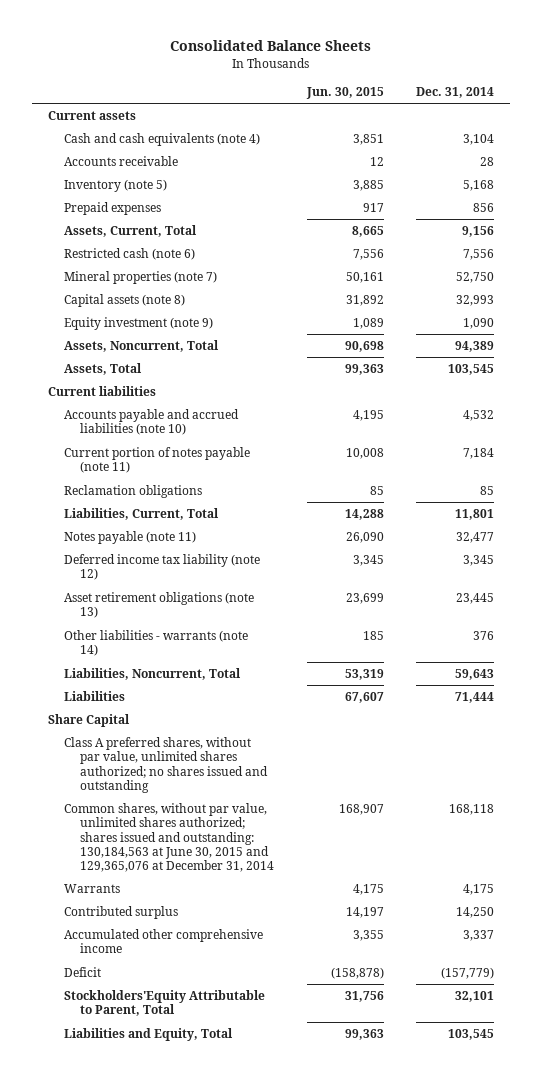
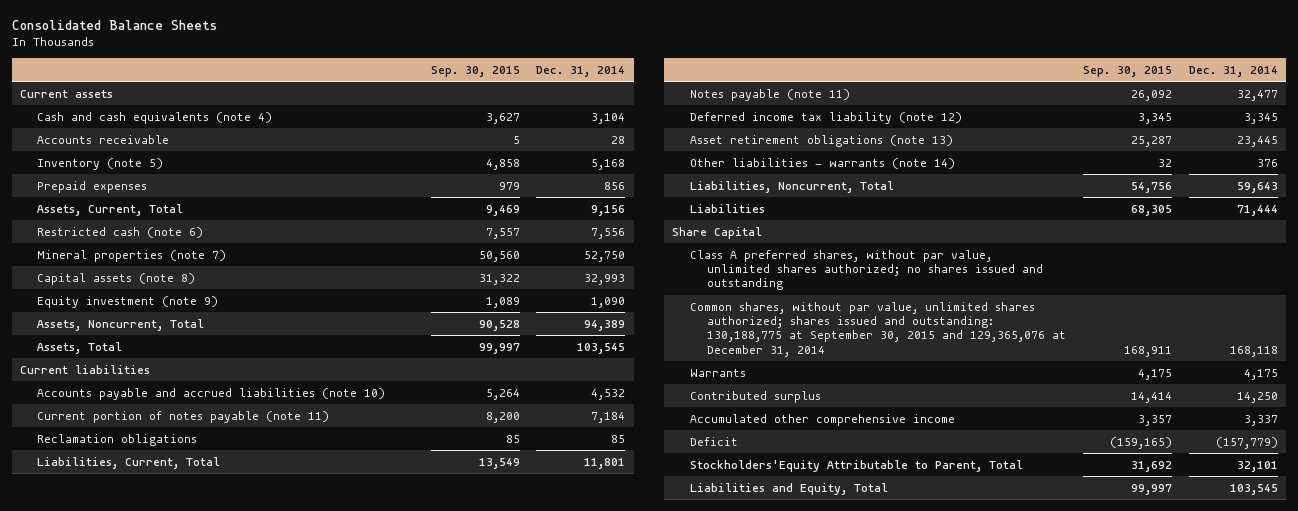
[305,86,384,99] Jun. 30, 2015 -> none
none -> [430,65,520,77] Sep. 30, 2015
[64,803,275,873] Common shares, without par value, unlimited shares authorized; shares issued and outstanding: 130,184,563 at June 30, 2015 and 129,365,076 at December 31, 2014 -> [689,301,1066,357] Common shares, without par value, unlimited shares authorized; shares issued and outstanding: 130,188,775 at September 30, 2015 and 129,365,076 at December 31, 2014

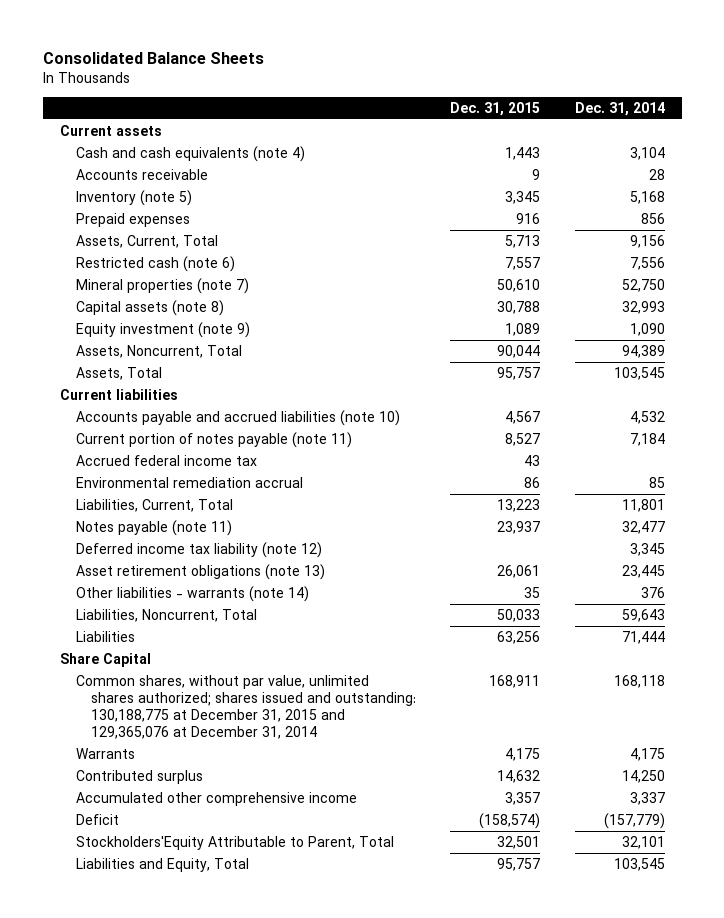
[430,65,520,77] Sep. 30, 2015 -> none
none -> [450,101,541,116] Dec. 31, 2015
none -> [75,454,257,466] Accrued federal income tax
[37,433,198,446] Reclamation obligations -> [75,476,303,488] Environmental remediation accrual
[689,249,1043,291] Class A preferred shares, without par value, unlimited shares authorized; no shares issued and outstanding -> none
[689,301,1066,357] Common shares, without par value, unlimited shares authorized; shares issued and outstanding: 130,188,775 at September 30, 2015 and 129,365,076 at December 31, 2014 -> [75,674,417,739] Common shares, without par value, unlimited shares authorized; shares issued and outstanding: 130,188,775 at December 31, 2015 and 129,365,076 at December 31, 2014

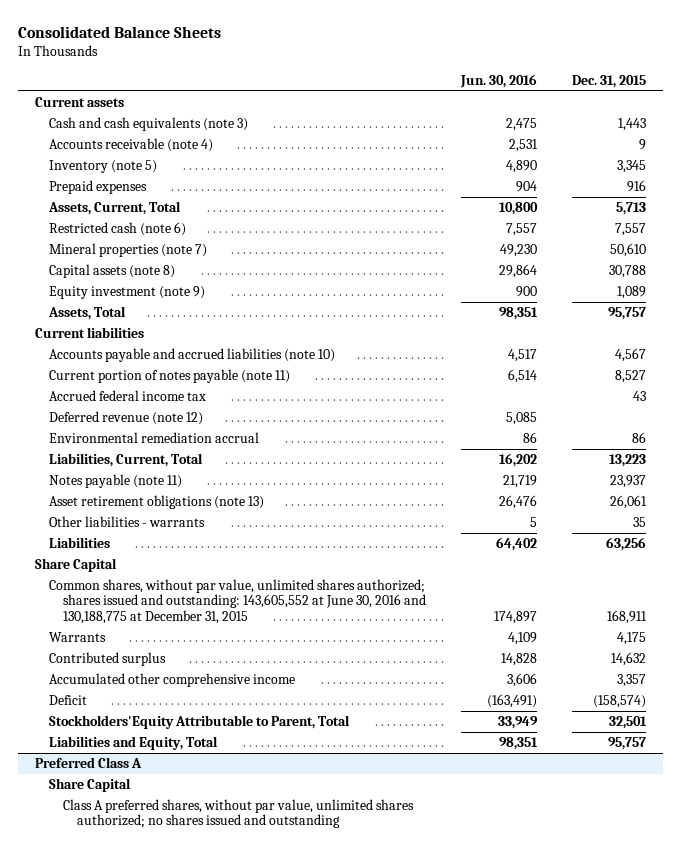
[574,101,665,116] Dec. 31, 2014 -> none
none -> [459,73,537,88] Jun. 30, 2016
[75,145,305,162] Cash and cash equivalents (note 4) -> [49,117,249,132] Cash and cash equivalents (note 3)
[75,168,208,180] Accounts receivable -> [49,138,214,153] Accounts receivable (note 4)
[75,344,242,358] Assets, Noncurrent, Total -> none
none -> [49,411,204,426] Deferred revenue (note 12)
[75,541,322,558] Deferred income tax liability (note 12) -> none
[75,608,257,622] Liabilities, Noncurrent, Total -> none
[75,585,309,602] Other liabilities - warrants (note 14) -> [49,516,206,528] Other liabilities - warrants
[75,674,417,739] Common shares, without par value, unlimited shares authorized; shares issued and outstanding: 130,188,775 at December 31, 2015 and 129,365,076 at December 31, 2014 -> [49,579,427,624] Common shares, without par value, unlimited shares authorized; shares issued and outstanding: 143,605,552 at June 30, 2016 and 130,188,775 at December 31, 2015
none -> [35,757,143,769] Preferred Class A
none -> [49,778,132,793] Share Capital
none -> [63,799,415,829] Class A preferred shares, without par value, unlimited shares authorized; no shares issued and outstanding

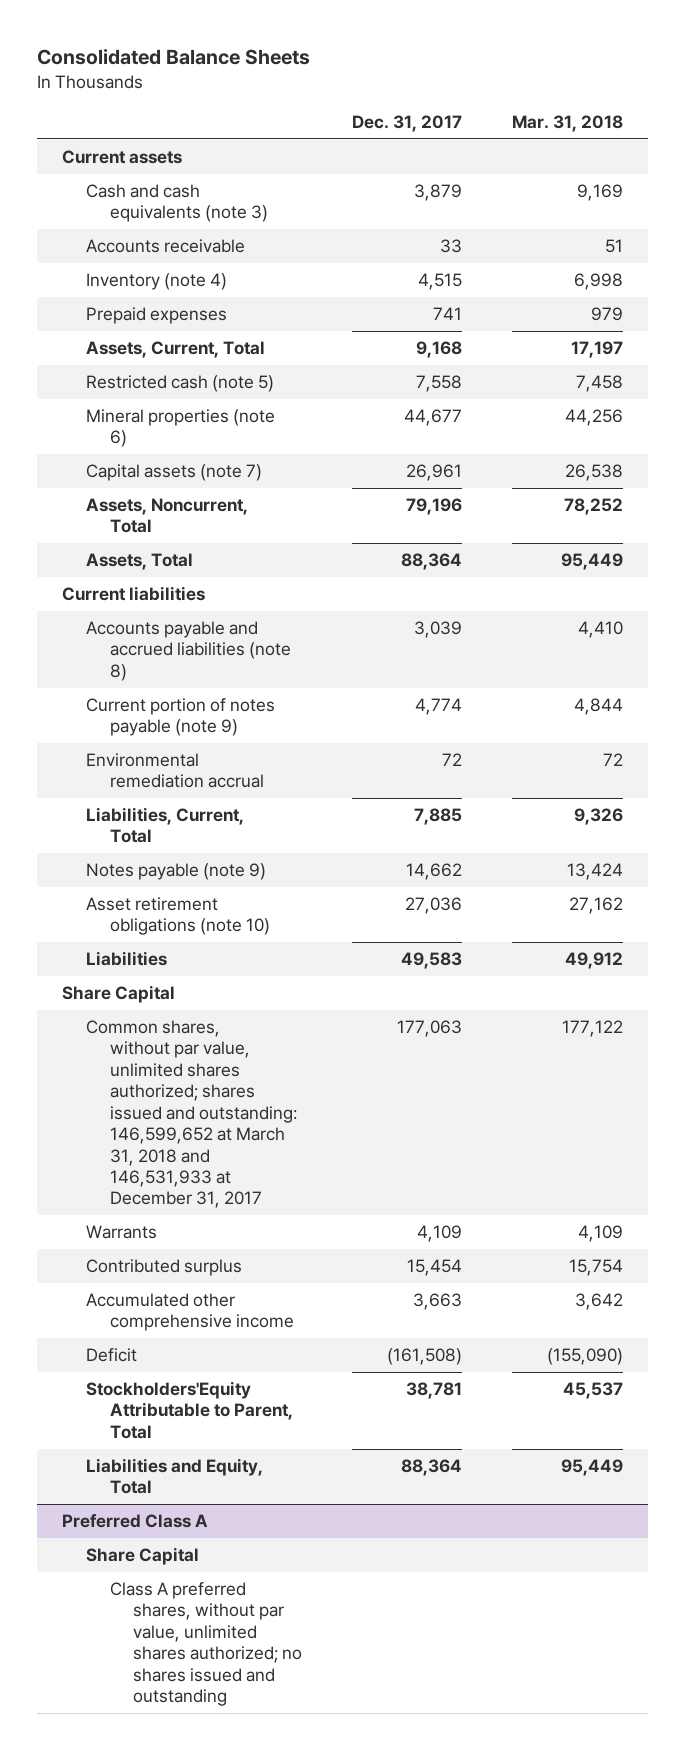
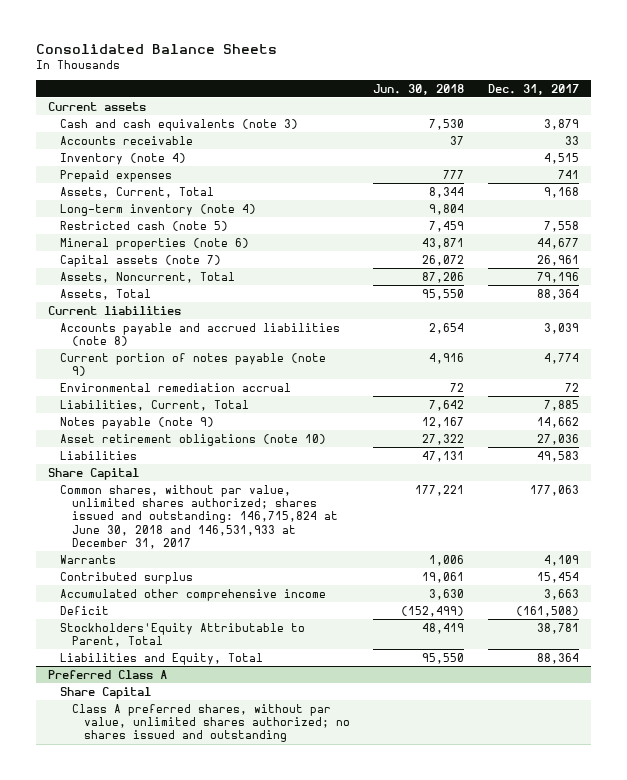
[512,115,624,133] Mar. 31, 2018 -> none
none -> [373,83,465,95] Jun. 30, 2018
none -> [59,203,256,216] Long-term inventory (note 4)
[86,1020,297,1209] Common shares, without par value, unlimited shares authorized; shares issued and outstanding: 146,599,652 at March 31, 2018 and 146,531,933 at December 31, 2017 -> [59,484,338,549] Common shares, without par value, unlimited shares authorized; shares issued and outstanding: 146,715,824 at June 30, 2018 and 146,531,933 at December 31, 2017

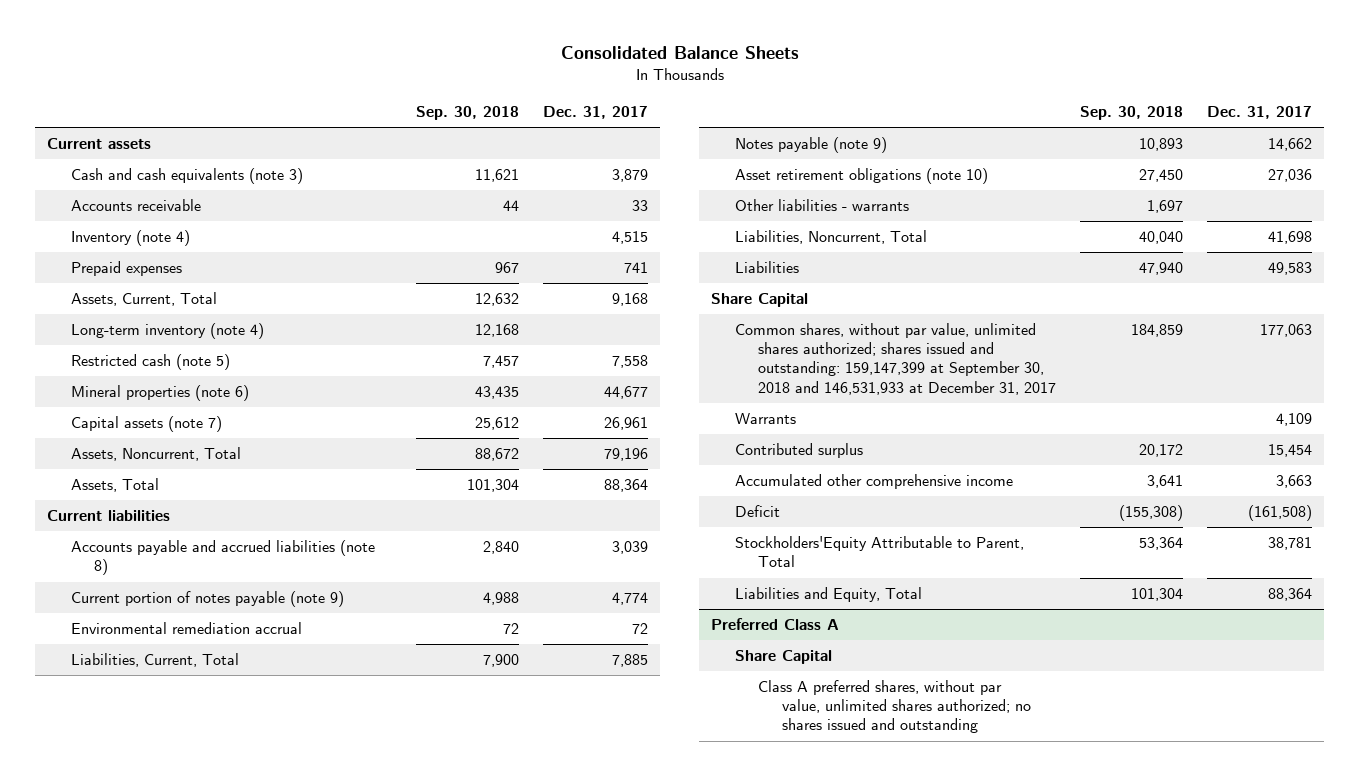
[373,83,465,95] Jun. 30, 2018 -> none
none -> [416,106,520,121] Sep. 30, 2018
none -> [734,199,909,212] Other liabilities - warrants
none -> [734,230,927,245] Liabilities, Noncurrent, Total
[59,484,338,549] Common shares, without par value, unlimited shares authorized; shares issued and outstanding: 146,715,824 at June 30, 2018 and 146,531,933 at December 31, 2017 -> [734,323,1057,395] Common shares, without par value, unlimited shares authorized; shares issued and outstanding: 159,147,399 at September 30, 2018 and 146,531,933 at December 31, 2017

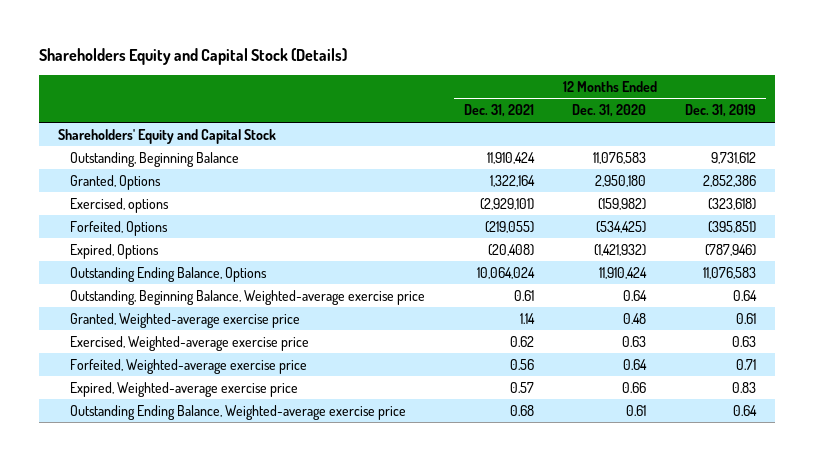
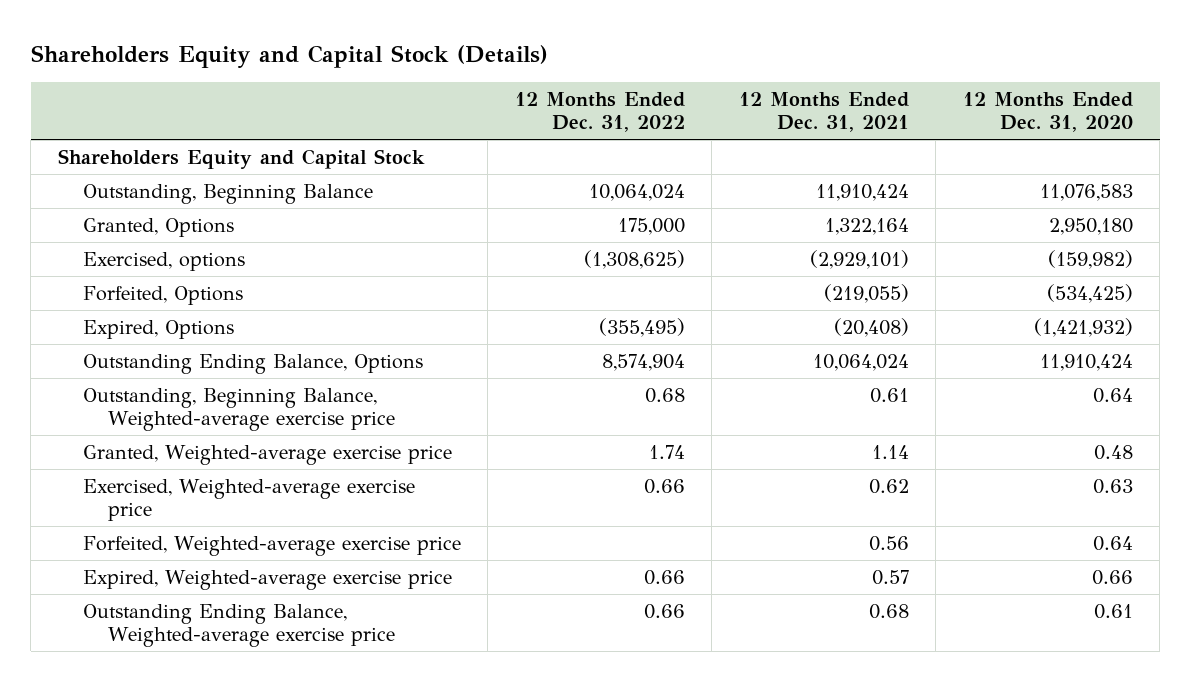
[685,104,757,118] Dec. 31, 2019 -> none
none -> [514,92,685,133] 12 Months Ended Dec. 31, 2022
[58,128,277,144] Shareholders' Equity and Capital Stock -> [57,148,425,169] Shareholders Equity and Capital Stock

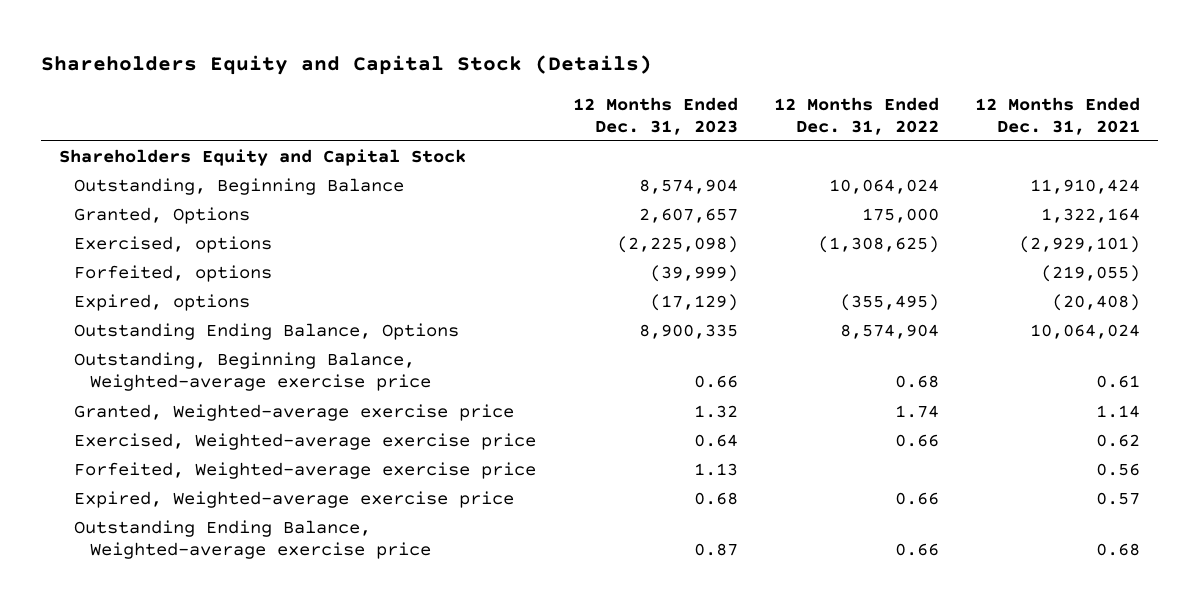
[962,92,1133,133] 12 Months Ended Dec. 31, 2020 -> none
none -> [572,96,738,135] 12 Months Ended Dec. 31, 2023
[82,285,243,305] Forfeited, Options -> [74,265,273,283] Forfeited, options
[82,319,234,339] Expired, Options -> [74,294,251,312] Expired, options

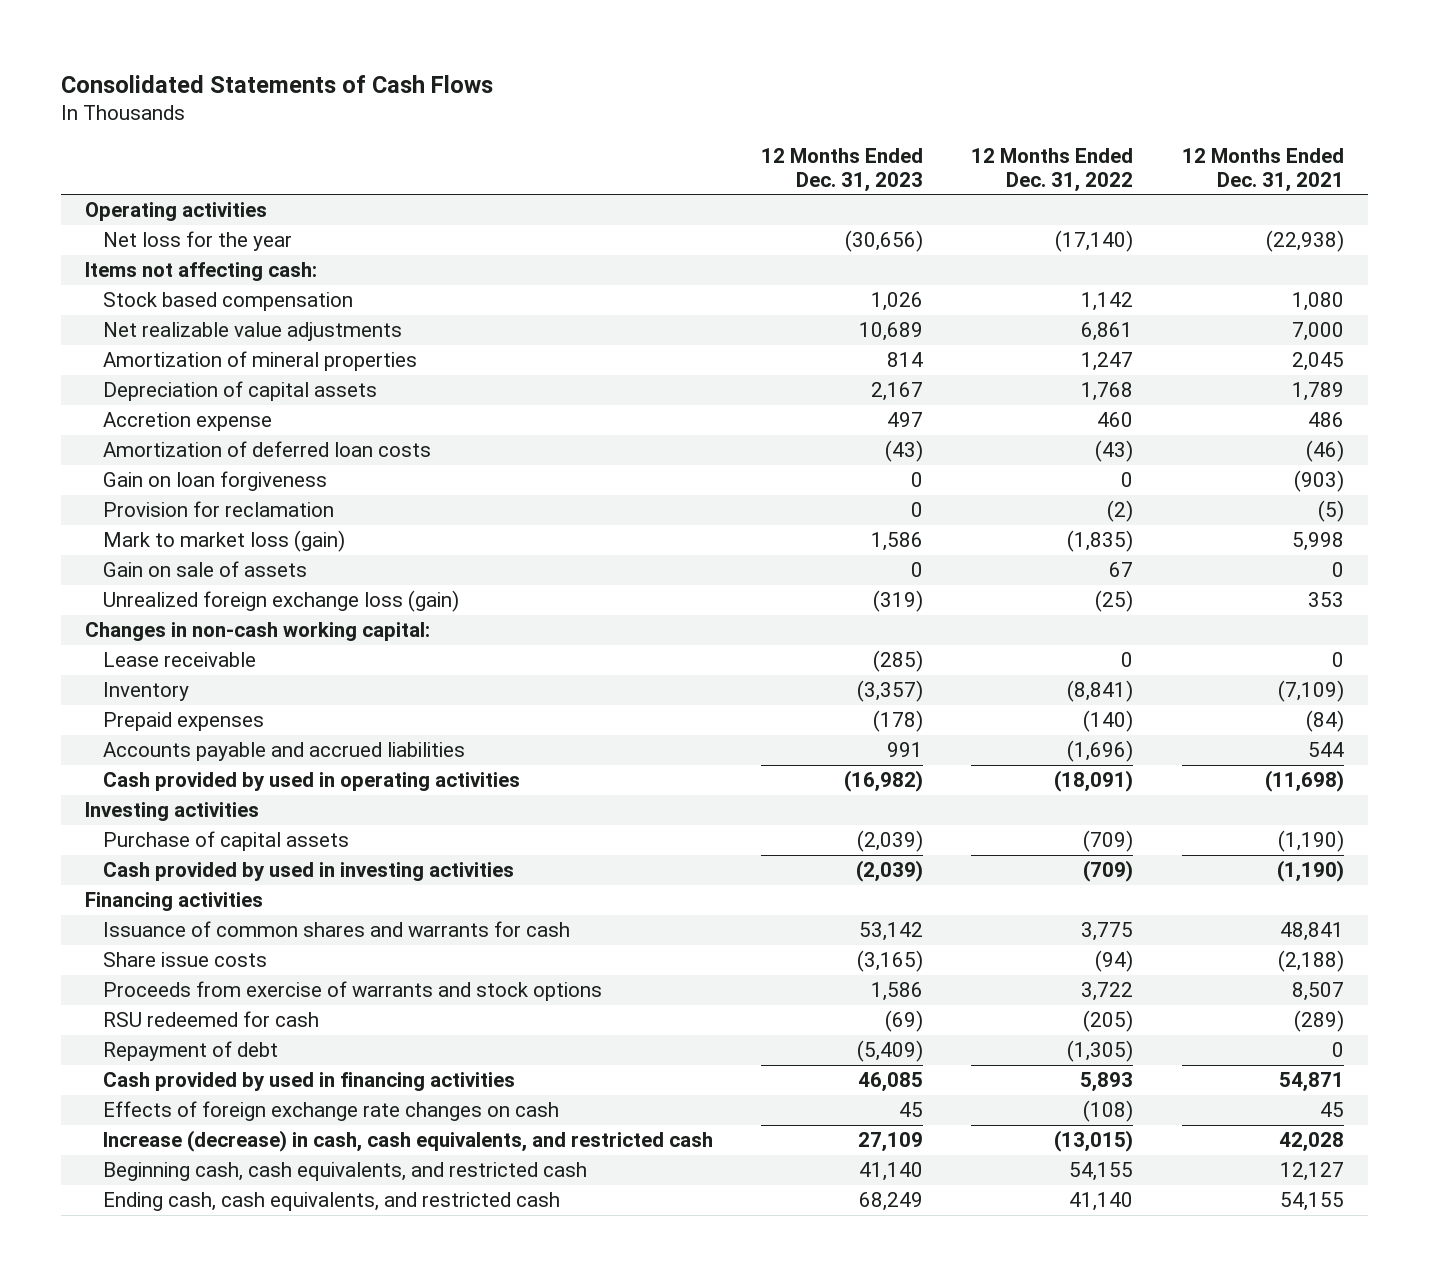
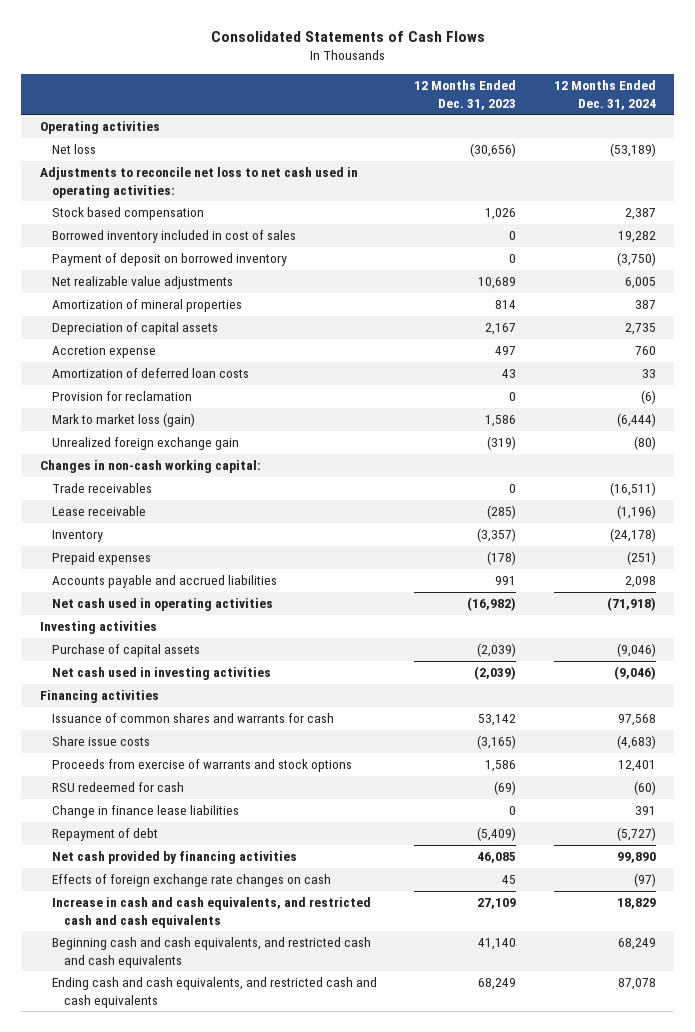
[971,147,1134,192] 12 Months Ended Dec. 31, 2022 -> none
[1181,147,1344,192] 12 Months Ended Dec. 31, 2021 -> none
none -> [553,80,656,110] 12 Months Ended Dec. 31, 2024
[103,231,293,252] Net loss for the year -> [51,144,96,155] Net loss
[85,262,318,282] Items not affecting cash: -> [39,167,358,198] Adjustments to reconcile net loss to net cash used in operating activities:
none -> [51,230,296,244] Borrowed inventory included in cost of sales
none -> [51,253,287,267] Payment of deposit on borrowed inventory
[103,471,328,492] Gain on loan forgiveness -> none
[885,440,924,463] (43) -> [502,369,517,379] 43
[103,561,308,578] Gain on sale of assets -> none
[103,590,460,613] Unrealized foreign exchange loss (gain) -> [51,437,239,451] Unrealized foreign exchange gain
none -> [51,483,152,494] Trade receivables
[103,772,521,792] Cash provided by used in operating activities -> [51,598,273,612] Net cash used in operating activities
[103,862,515,882] Cash provided by used in investing activities -> [51,667,271,681] Net cash used in investing activities
none -> [51,805,239,819] Change in finance lease liabilities
[103,1072,516,1092] Cash provided by used in financing activities -> [51,851,297,865] Net cash provided by financing activities
[103,1130,714,1153] Increase (decrease) in cash, cash equivalents, and restricted cash -> [51,897,371,928] Increase in cash and cash equivalents, and restricted cash and cash equivalents
[103,1162,588,1182] Beginning cash, cash equivalents, and restricted cash -> [51,937,371,968] Beginning cash and cash equivalents, and restricted cash and cash equivalents
[103,1192,561,1212] Ending cash, cash equivalents, and restricted cash -> [51,977,377,1008] Ending cash and cash equivalents, and restricted cash and cash equivalents

